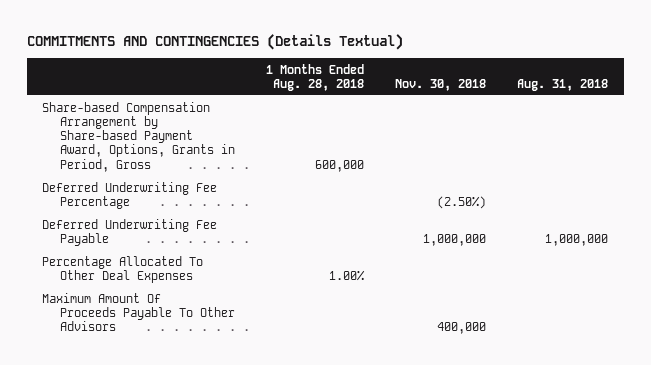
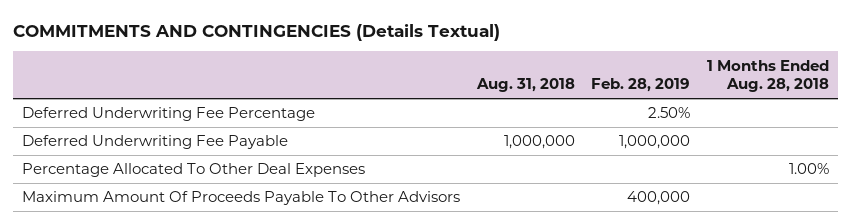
[395,78,487,91] Nov. 30, 2018 -> none
none -> [591,78,691,93] Feb. 28, 2019
[42,101,235,172] Share-based Compensation Arrangement by Share-based Payment Award, Options, Grants in Period, Gross -> none

